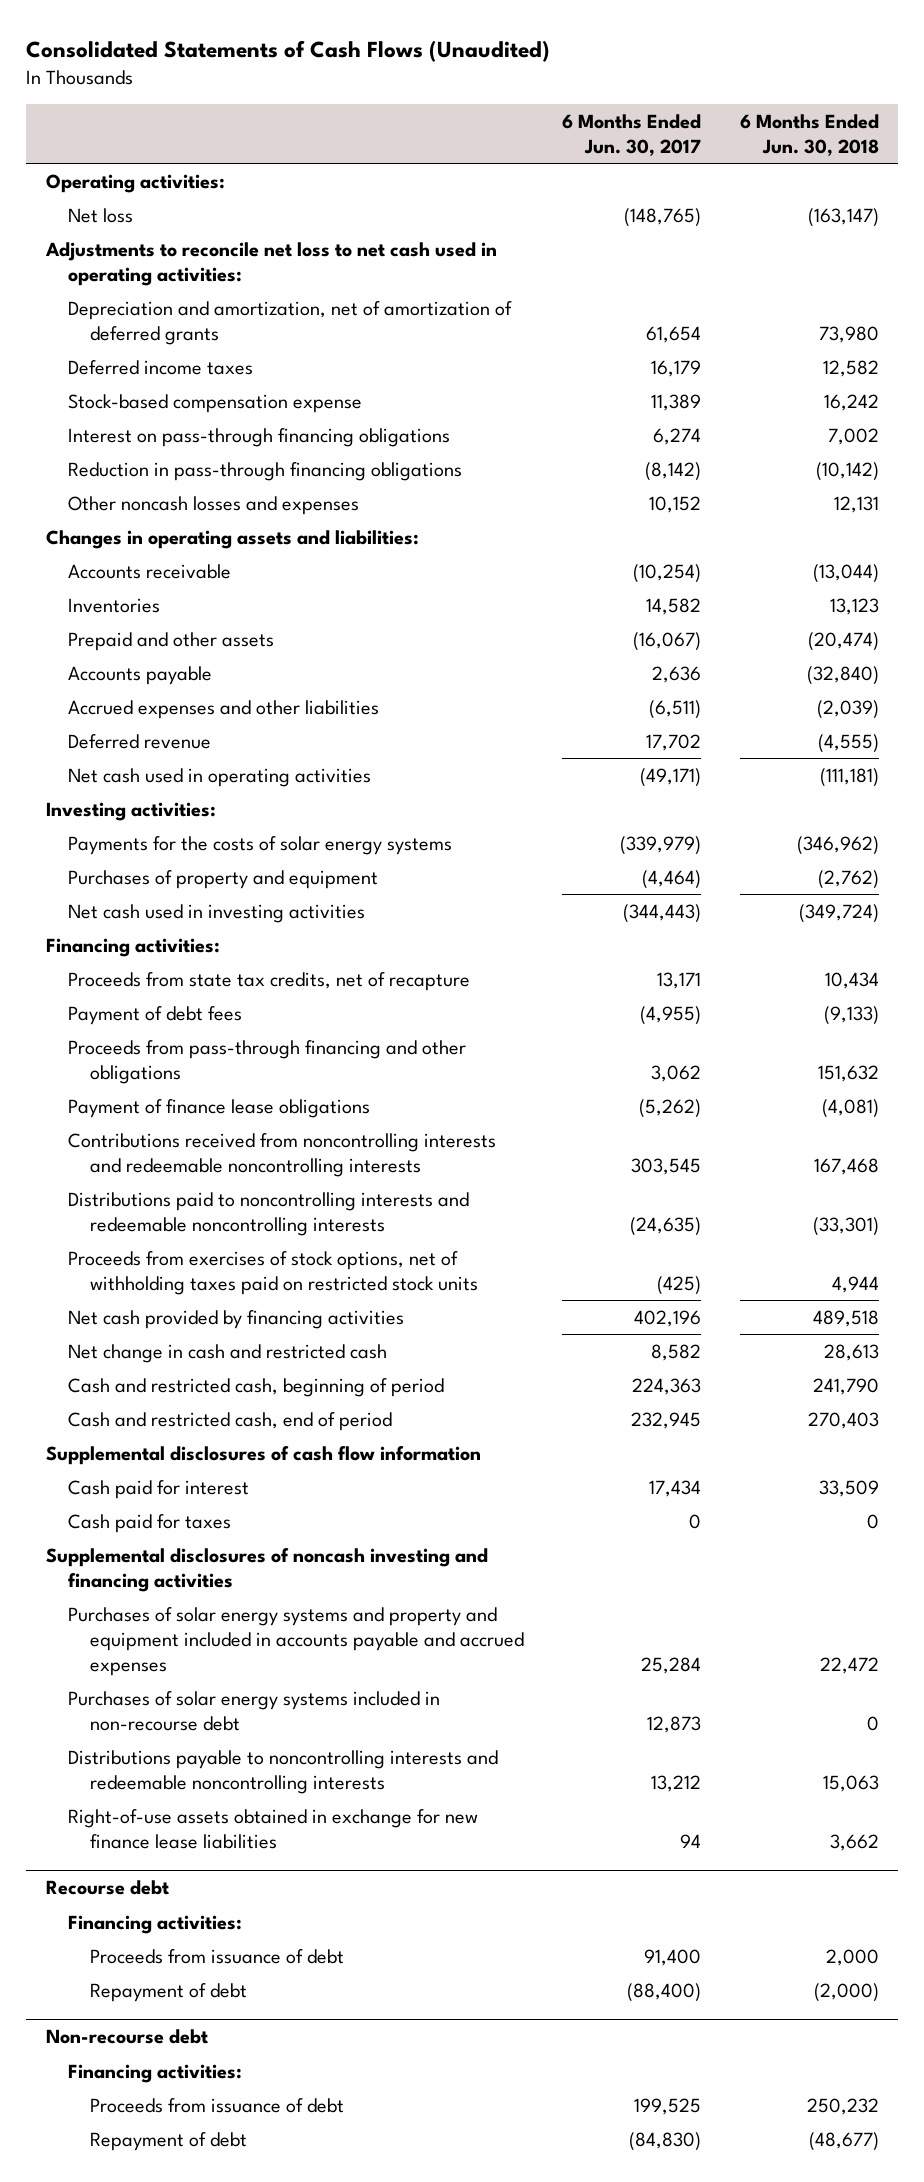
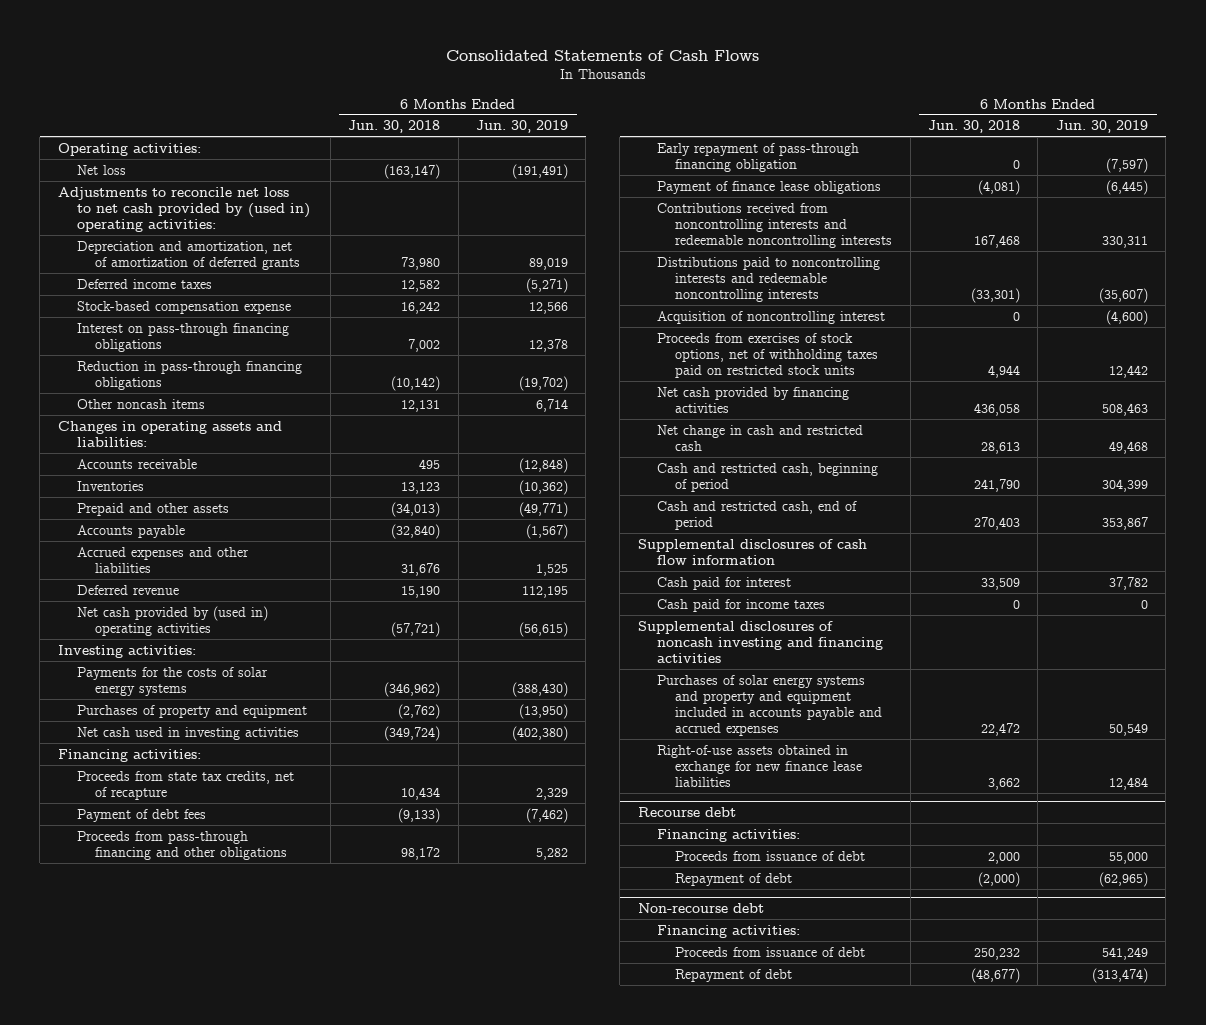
[26,40,551,63] Consolidated Statements of Cash Flows (Unaudited) -> [445,50,759,62] Consolidated Statements of Cash Flows
[562,113,702,156] 6 Months Ended Jun. 30, 2017 -> none
none -> [475,120,568,134] Jun. 30, 2019
[44,241,497,286] Adjustments to reconcile net loss to net cash used in operating activities: -> [57,186,310,232] Adjustments to reconcile net loss to net cash provided by (used in) operating activities:
[67,495,359,515] Other noncash losses and expenses -> [76,398,205,409] Other noncash items
[812,563,879,583] (13,044) -> [419,458,441,469] 495
[807,631,879,651] (20,474) -> [391,501,441,517] (34,013)
[816,699,879,719] (2,039) -> [401,562,441,576] 31,676
[817,733,879,753] (4,555) -> [401,585,441,598] 15,190
[67,767,371,787] Net cash used in operating activities -> [76,605,268,636] Net cash provided by (used in) operating activities
[819,767,879,787] (111,181) -> [391,621,441,637] (57,721)
[817,1064,879,1082] 151,632 -> [401,846,441,860] 98,172
none -> [656,142,859,172] Early repayment of pass-through financing obligation
none -> [656,310,885,324] Acquisition of noncontrolling interest
[812,1309,879,1327] 489,518 -> [974,402,1021,416] 436,058
[67,1513,231,1533] Cash paid for taxes -> [656,598,825,612] Cash paid for income taxes
[67,1690,440,1731] Purchases of solar energy systems included in non-recourse debt -> none
[67,1749,498,1794] Distributions payable to noncontrolling interests and redeemable noncontrolling interests -> none

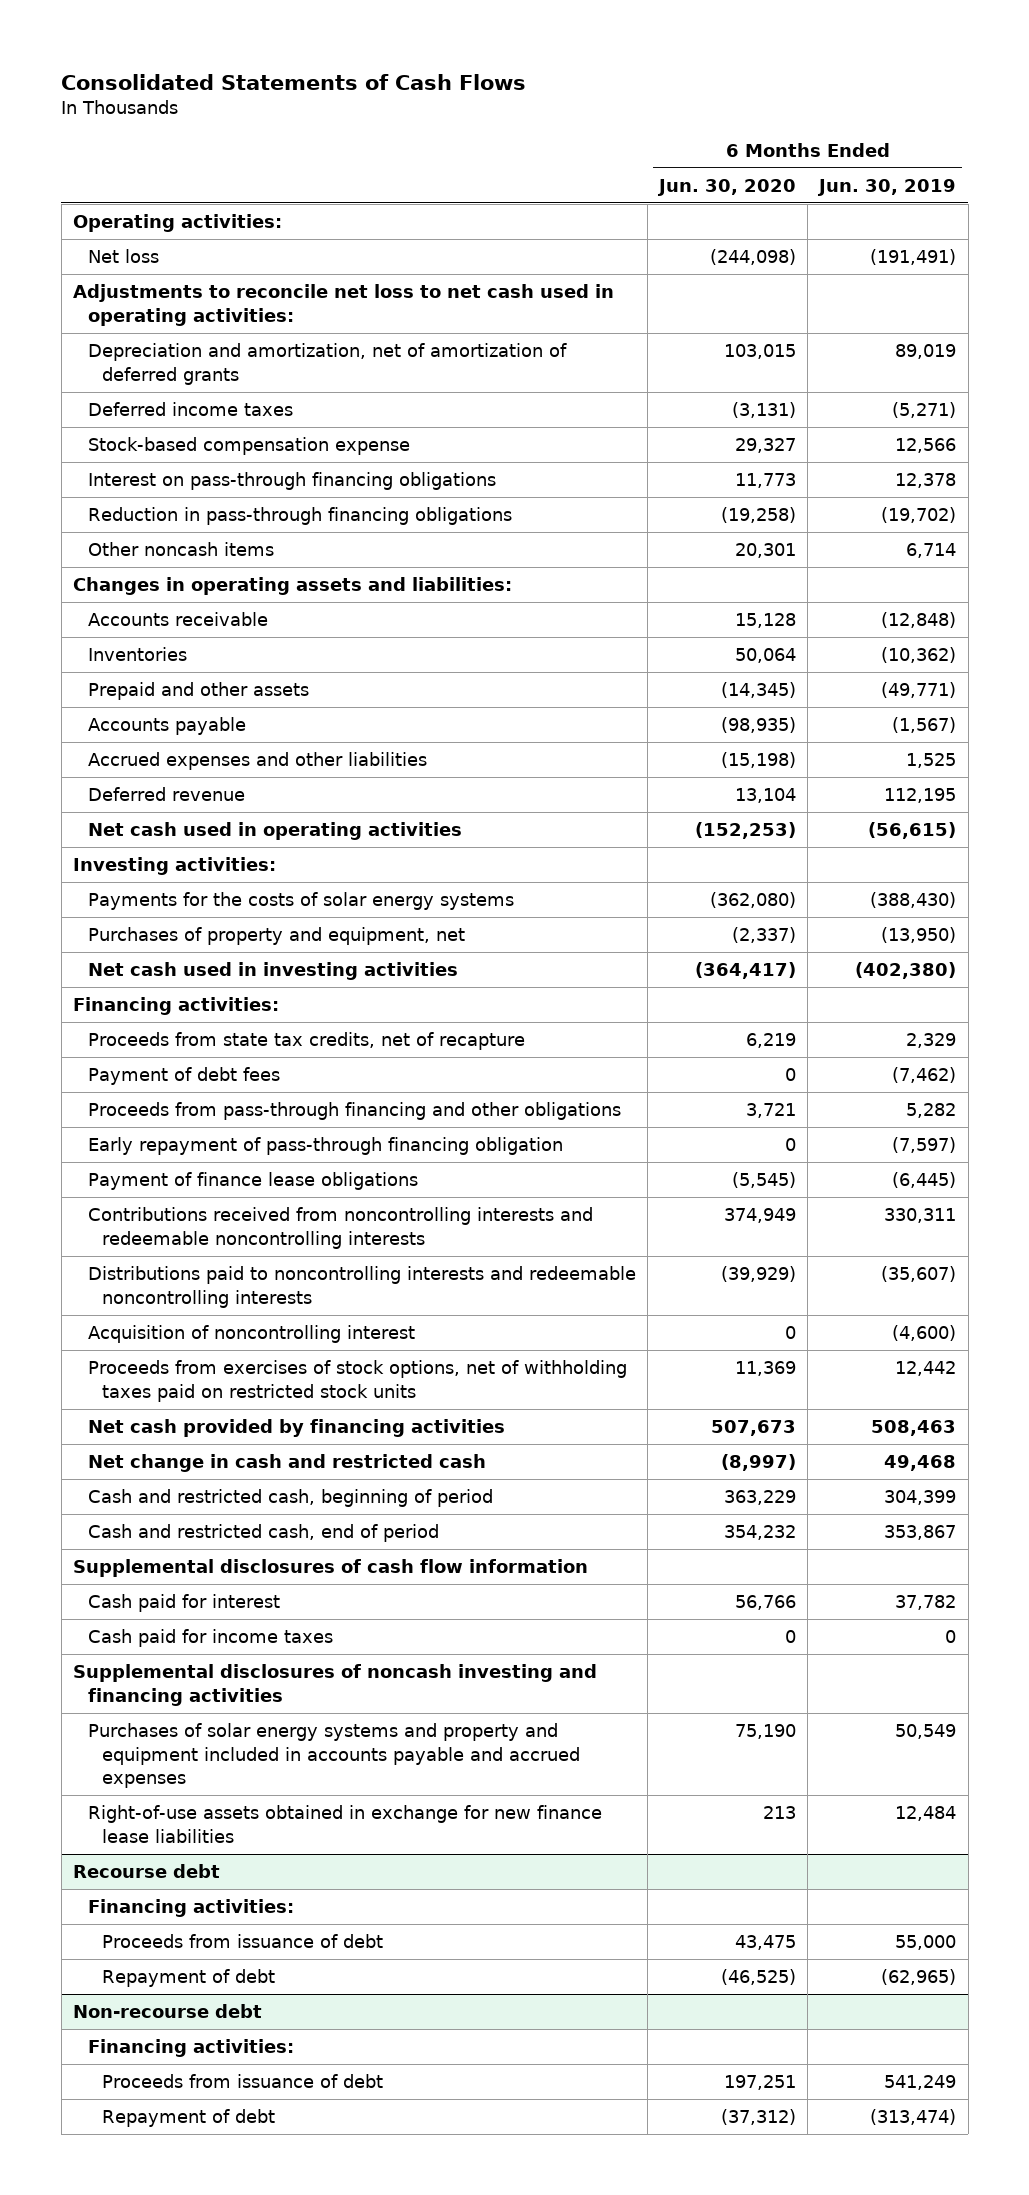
[348,120,441,134] Jun. 30, 2018 -> none
none -> [657,179,797,197] Jun. 30, 2020
[57,186,310,232] Adjustments to reconcile net loss to net cash provided by (used in) operating activities: -> [73,284,615,326] Adjustments to reconcile net loss to net cash used in operating activities:
[76,605,268,636] Net cash provided by (used in) operating activities -> [87,822,462,841] Net cash used in operating activities
[76,704,307,718] Purchases of property and equipment -> [87,927,465,946] Purchases of property and equipment, net

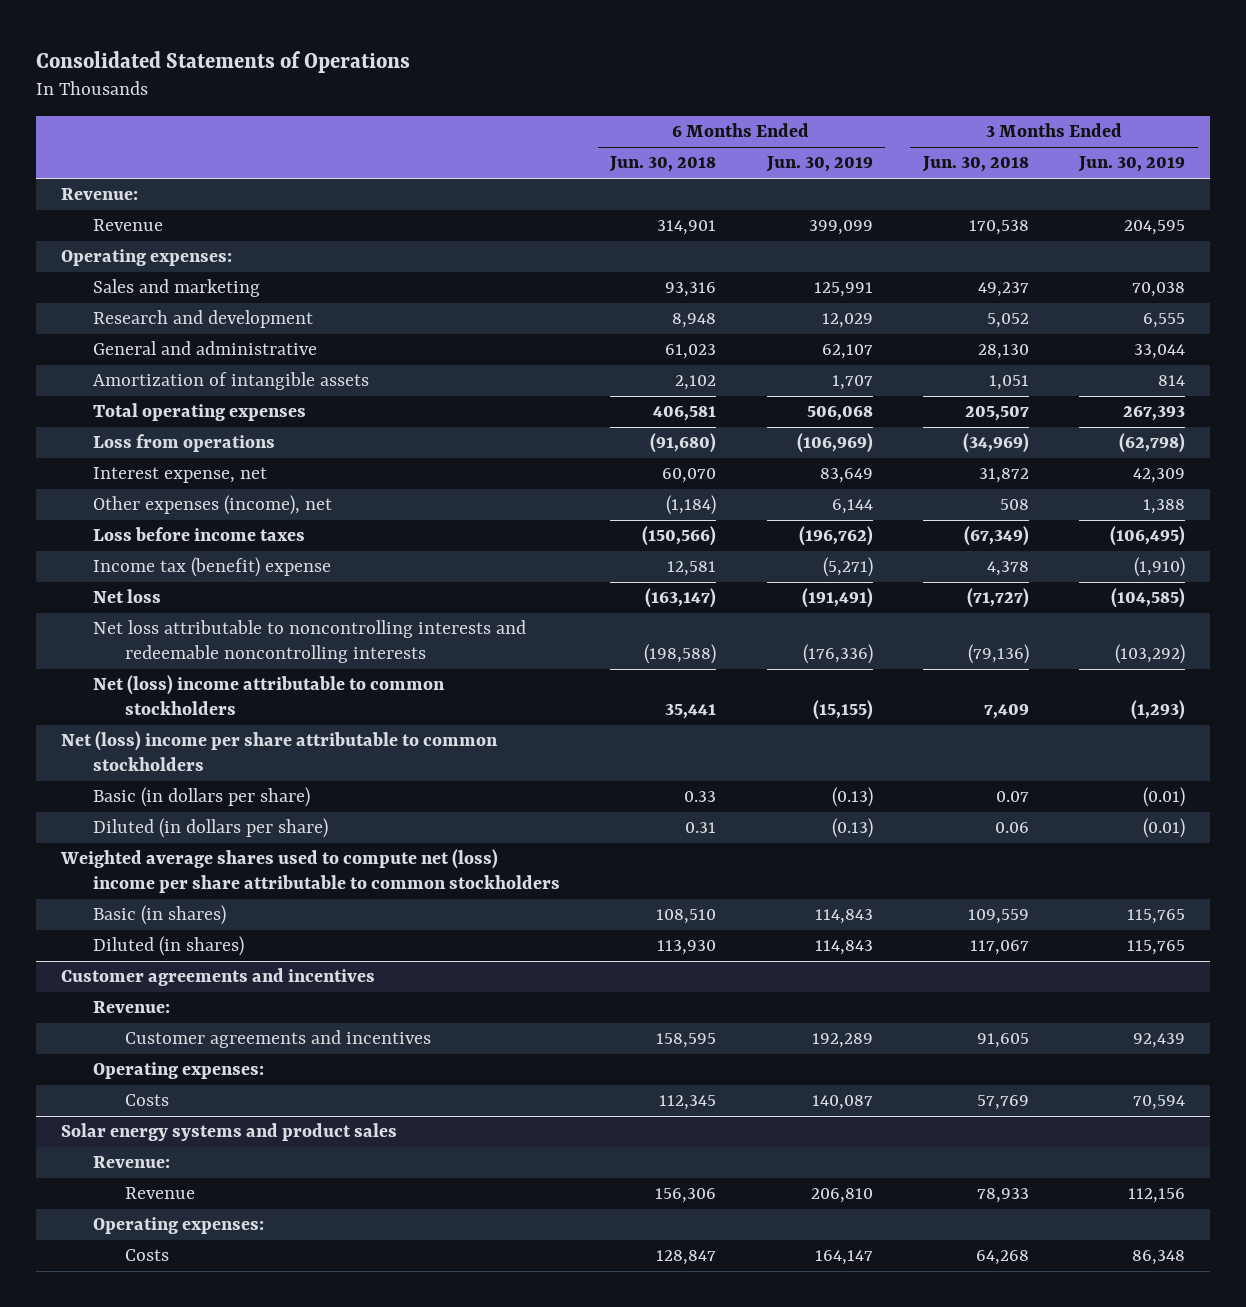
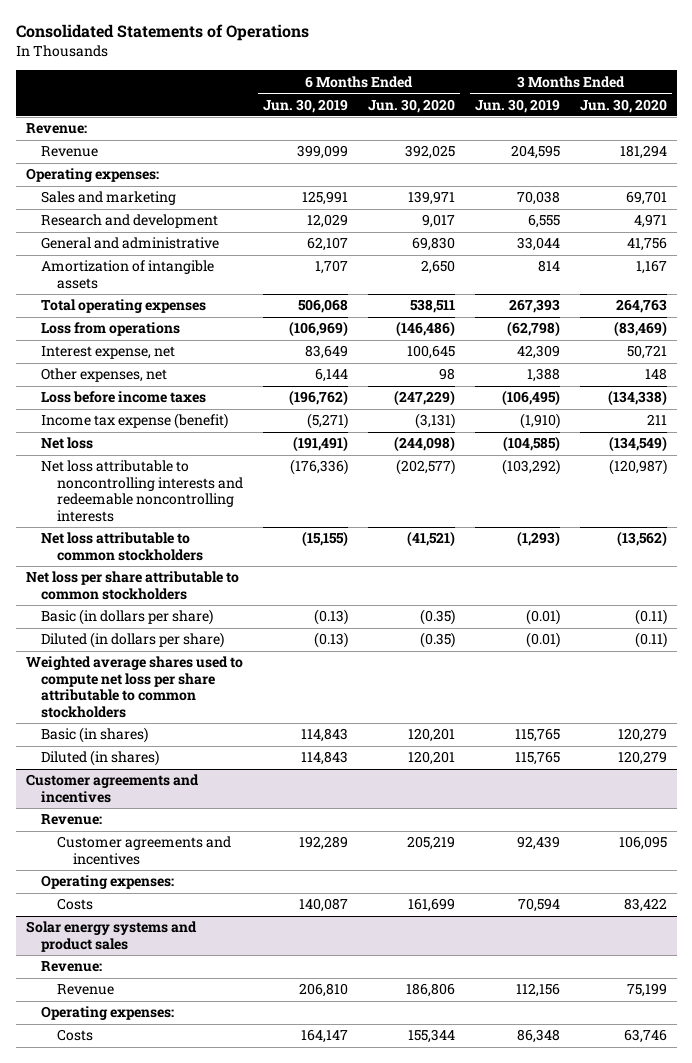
[609,156,717,173] Jun. 30, 2018 -> none
[921,156,1029,173] Jun. 30, 2018 -> none
none -> [367,98,455,113] Jun. 30, 2020
none -> [579,98,667,113] Jun. 30, 2020
[93,495,333,516] Other expenses (income), net -> [41,368,168,383] Other expenses, net
[93,557,332,578] Income tax (benefit) expense -> [41,413,229,430] Income tax expense (benefit)
[93,675,446,716] Net (loss) income attributable to common stockholders -> [41,532,204,561] Net loss attributable to common stockholders
[61,731,499,772] Net (loss) income per share attributable to common stockholders -> [25,571,239,600] Net loss per share attributable to common stockholders
[60,849,561,894] Weighted average shares used to compute net (loss) income per share attributable to common stockholders -> [25,656,243,718] Weighted average shares used to compute net loss per share attributable to common stockholders

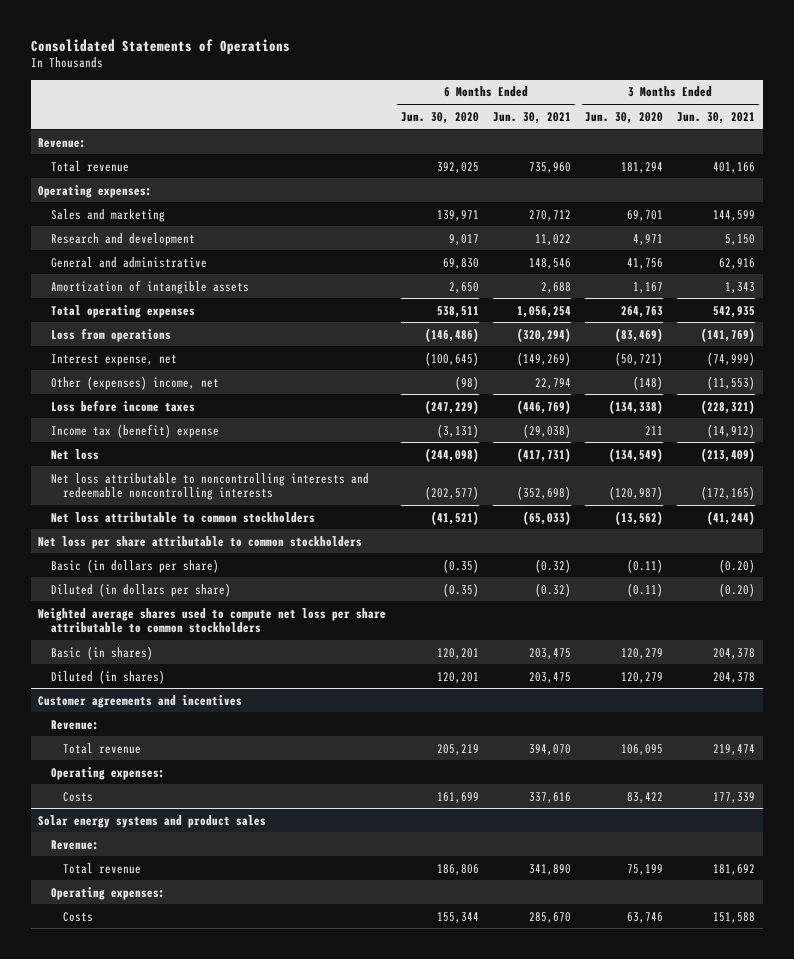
[263,98,349,113] Jun. 30, 2019 -> none
[474,98,560,113] Jun. 30, 2019 -> none
none -> [492,111,571,124] Jun. 30, 2021
none -> [677,111,756,124] Jun. 30, 2021
[41,146,99,158] Revenue -> [50,160,129,172] Total revenue
[406,345,455,360] 100,645 -> [424,351,479,366] (100,645)
[626,345,667,360] 50,721 -> [615,351,664,366] (50,721)
[41,368,168,383] Other expenses, net -> [50,375,219,390] Other (expenses) income, net
[438,368,455,381] 98 -> [454,375,479,390] (98)
[644,368,667,381] 148 -> [633,375,664,390] (148)
[41,413,229,430] Income tax expense (benefit) -> [50,423,219,438] Income tax (benefit) expense
[57,836,232,865] Customer agreements and incentives -> [62,742,141,754] Total revenue
[57,984,115,996] Revenue -> [62,862,141,874] Total revenue

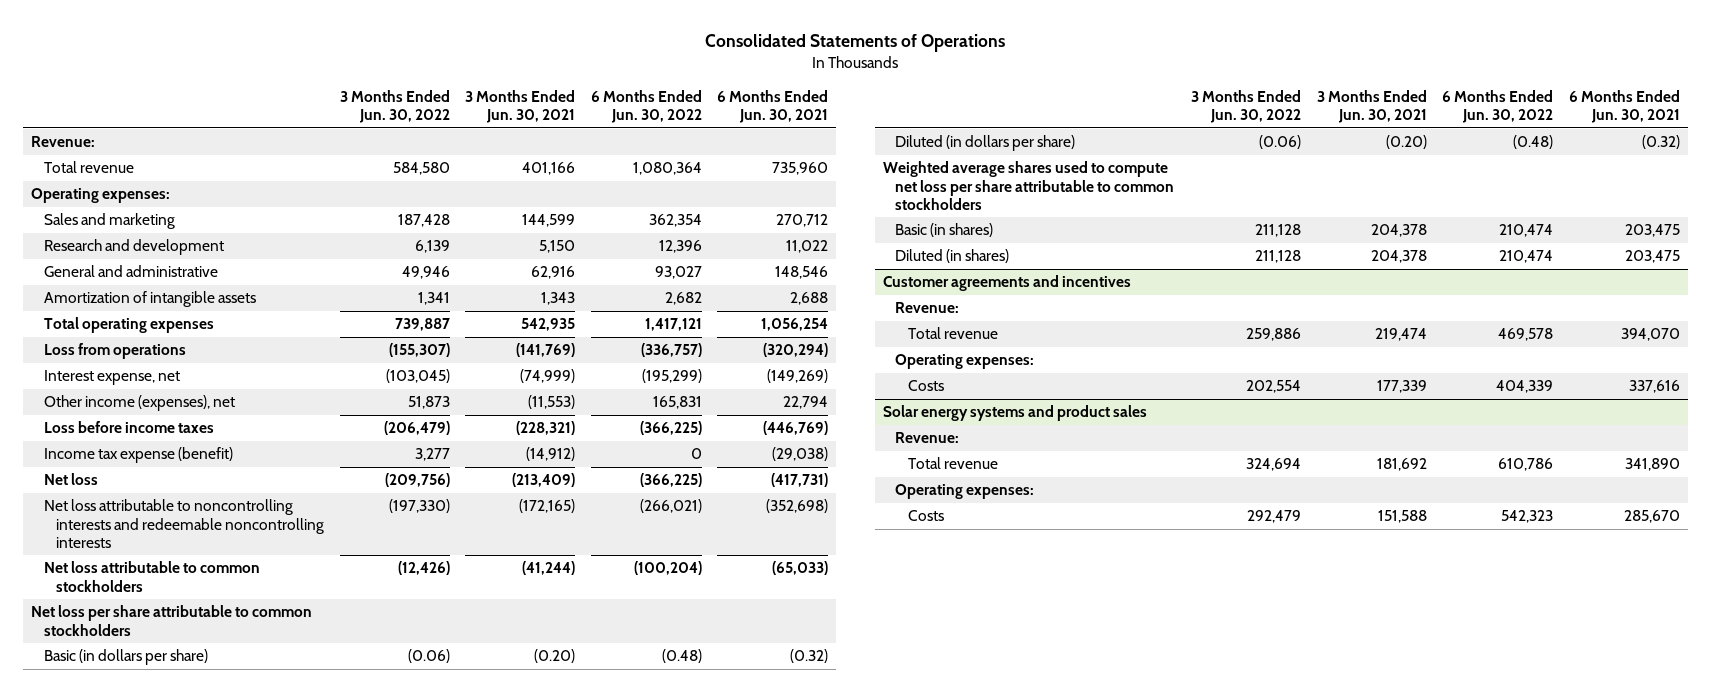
[400,111,479,124] Jun. 30, 2020 -> none
[585,111,664,124] Jun. 30, 2020 -> none
none -> [339,89,450,124] 3 Months Ended Jun. 30, 2022
none -> [590,89,702,124] 6 Months Ended Jun. 30, 2022
[50,375,219,390] Other (expenses) income, net -> [43,395,235,412] Other income (expenses), net
[50,423,219,438] Income tax (benefit) expense -> [43,447,233,464] Income tax expense (benefit)

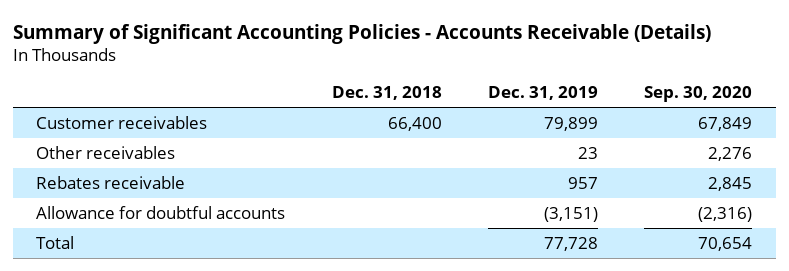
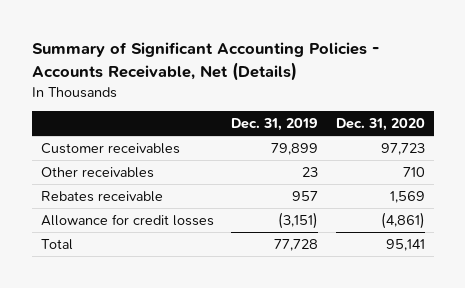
[13,23,712,44] Summary of Significant Accounting Policies - Accounts Receivable (Details) -> [31,42,379,81] Summary of Significant Accounting Policies - Accounts Receivable, Net (Details)
[331,85,442,100] Dec. 31, 2018 -> none
[644,85,753,102] Sep. 30, 2020 -> none
none -> [335,118,425,132] Dec. 31, 2020
[36,205,286,219] Allowance for doubtful accounts -> [40,213,214,226] Allowance for credit losses

